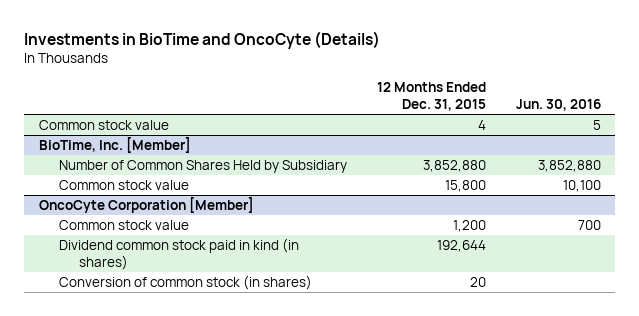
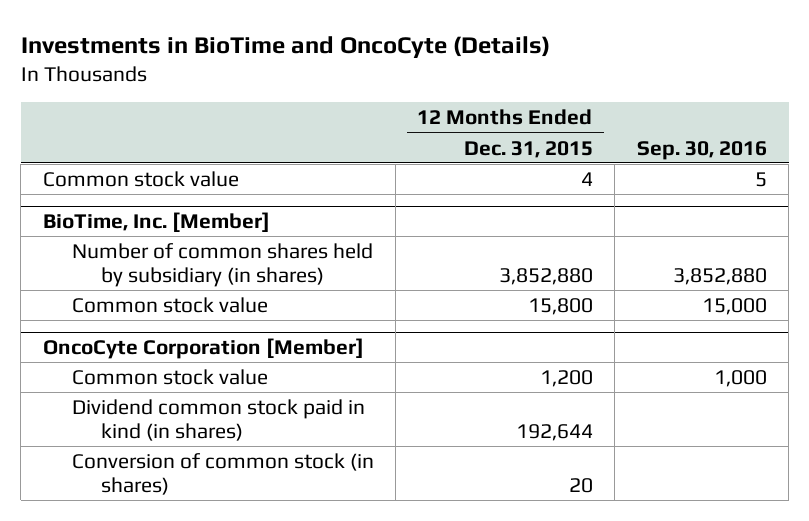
[515,98,601,111] Jun. 30, 2016 -> none
none -> [636,140,767,160] Sep. 30, 2016
[58,160,347,174] Number of Common Shares Held by Subsidiary -> [72,242,374,288] Number of common shares held by subsidiary (in shares)

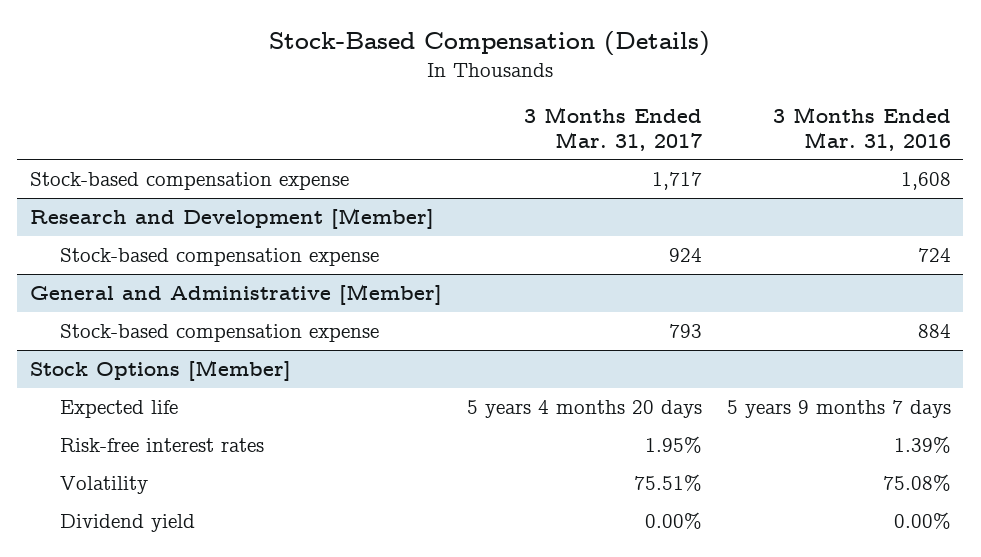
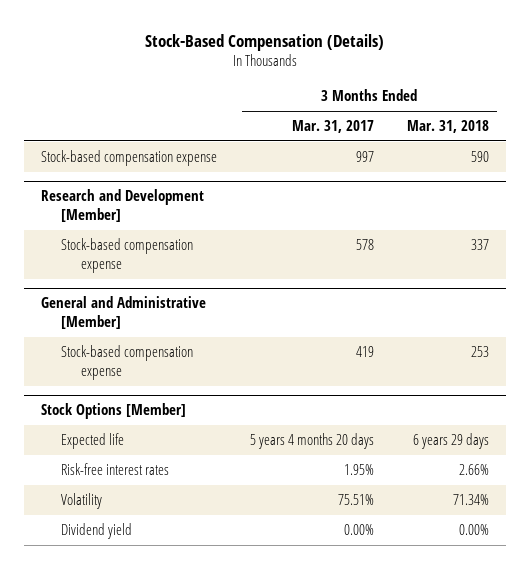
[772,106,951,151] 3 Months Ended Mar. 31, 2016 -> none
none -> [407,120,490,134] Mar. 31, 2018
[651,171,702,190] 1,717 -> [355,151,374,163] 997
[668,247,702,262] 924 -> [355,239,374,251] 578
[668,323,702,338] 793 -> [355,346,374,358] 419

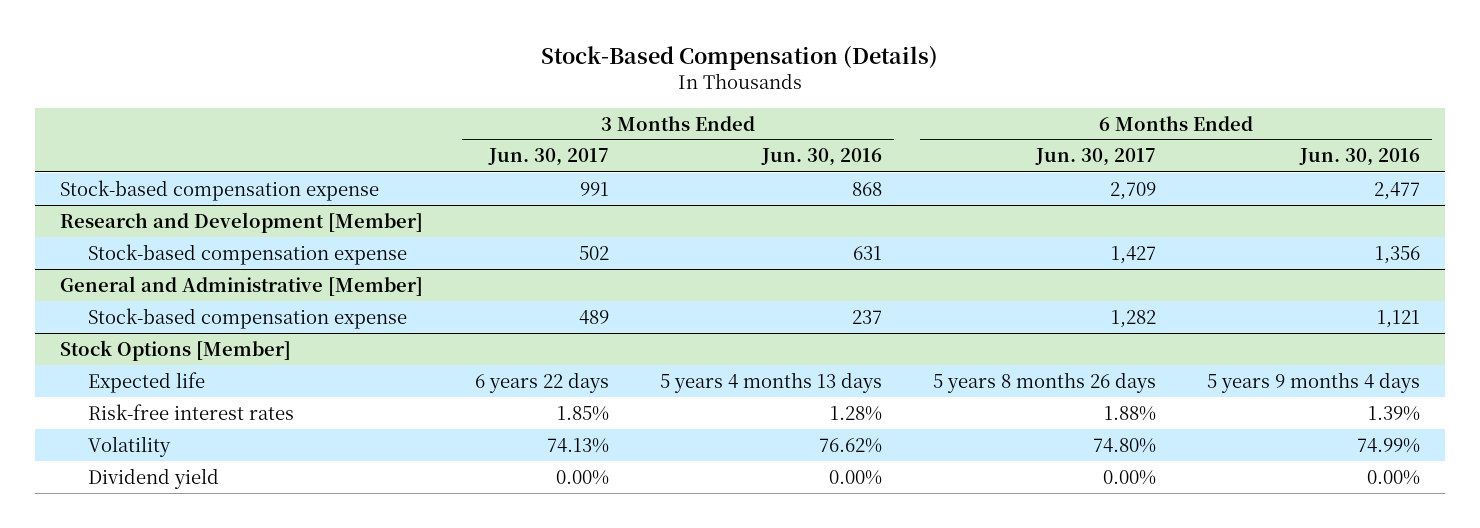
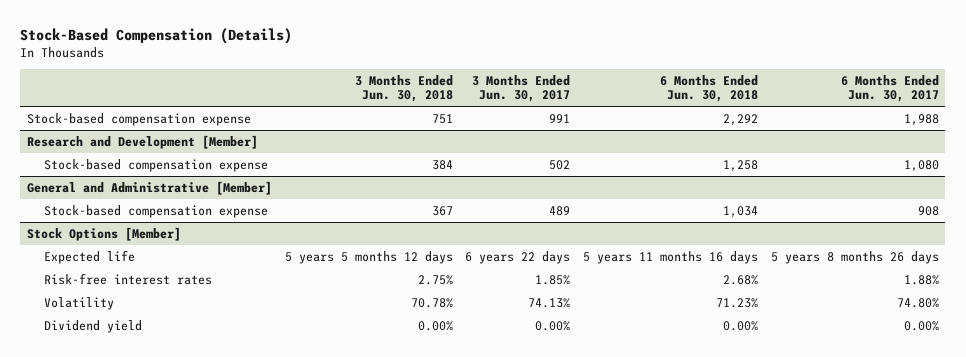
[760,148,882,167] Jun. 30, 2016 -> none
[1298,148,1420,167] Jun. 30, 2016 -> none
none -> [354,74,453,103] 3 Months Ended Jun. 30, 2018
none -> [660,74,759,103] 6 Months Ended Jun. 30, 2018
[1109,181,1156,200] 2,709 -> [903,113,939,126] 1,988
[1110,245,1156,264] 1,427 -> [903,159,939,172] 1,080
[1110,309,1156,328] 1,282 -> [917,205,939,216] 908

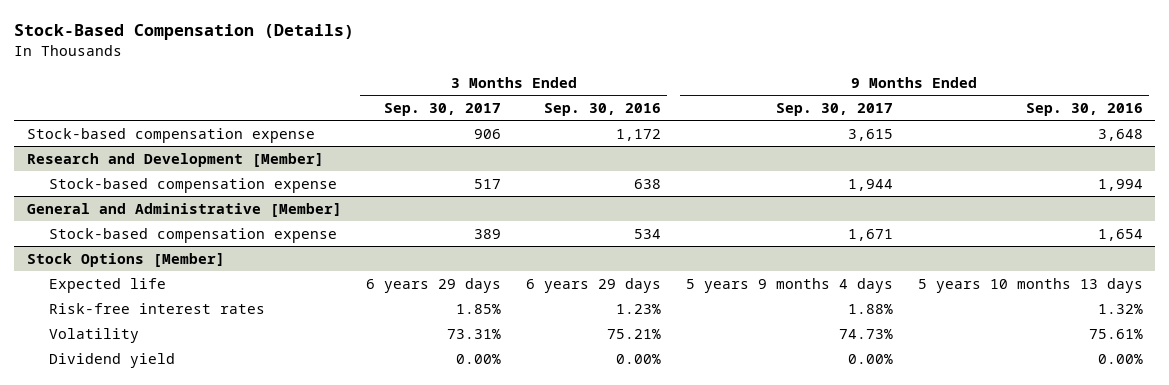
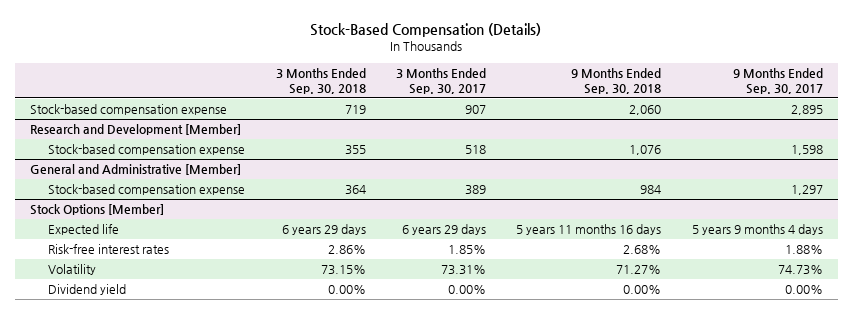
[544,102,662,116] Sep. 30, 2016 -> none
[1025,102,1143,116] Sep. 30, 2016 -> none
none -> [275,67,366,94] 3 Months Ended Sep. 30, 2018
none -> [571,67,662,94] 9 Months Ended Sep. 30, 2018
[474,128,502,139] 906 -> [465,105,487,115] 907
[847,128,893,141] 3,615 -> [790,105,823,116] 2,895
[474,178,502,189] 517 -> [465,145,487,155] 518
[847,178,893,191] 1,944 -> [790,145,823,156] 1,598
[847,228,893,241] 1,671 -> [790,185,823,196] 1,297

